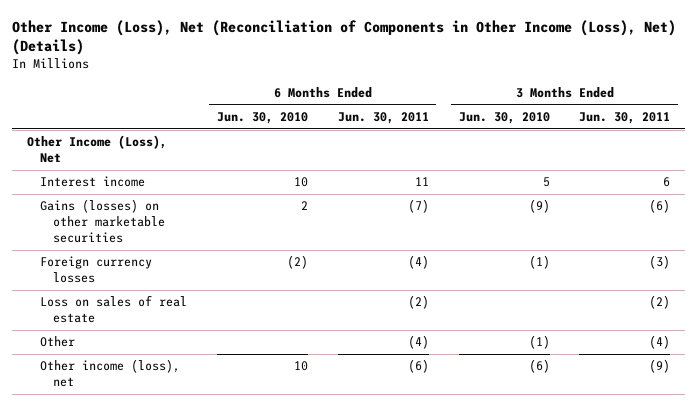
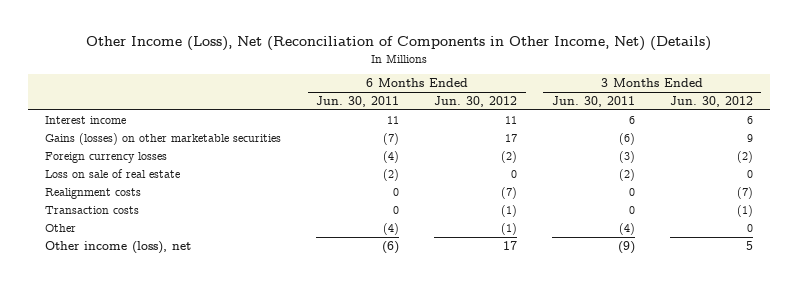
[12,19,677,56] Other Income (Loss), Net (Reconciliation of Components in Other Income (Loss), Net) (Details) -> [86,36,712,52] Other Income (Loss), Net (Reconciliation of Components in Other Income, Net) (Details)
[216,112,308,125] Jun. 30, 2010 -> none
[458,112,550,125] Jun. 30, 2010 -> none
none -> [434,96,518,108] Jun. 30, 2012
none -> [669,96,753,108] Jun. 30, 2012
[27,135,168,164] Other Income (Loss), Net -> none
[39,295,187,324] Loss on sales of real estate -> [45,168,181,178] Loss on sale of real estate
none -> [45,187,142,199] Realignment costs
none -> [45,205,140,214] Transaction costs

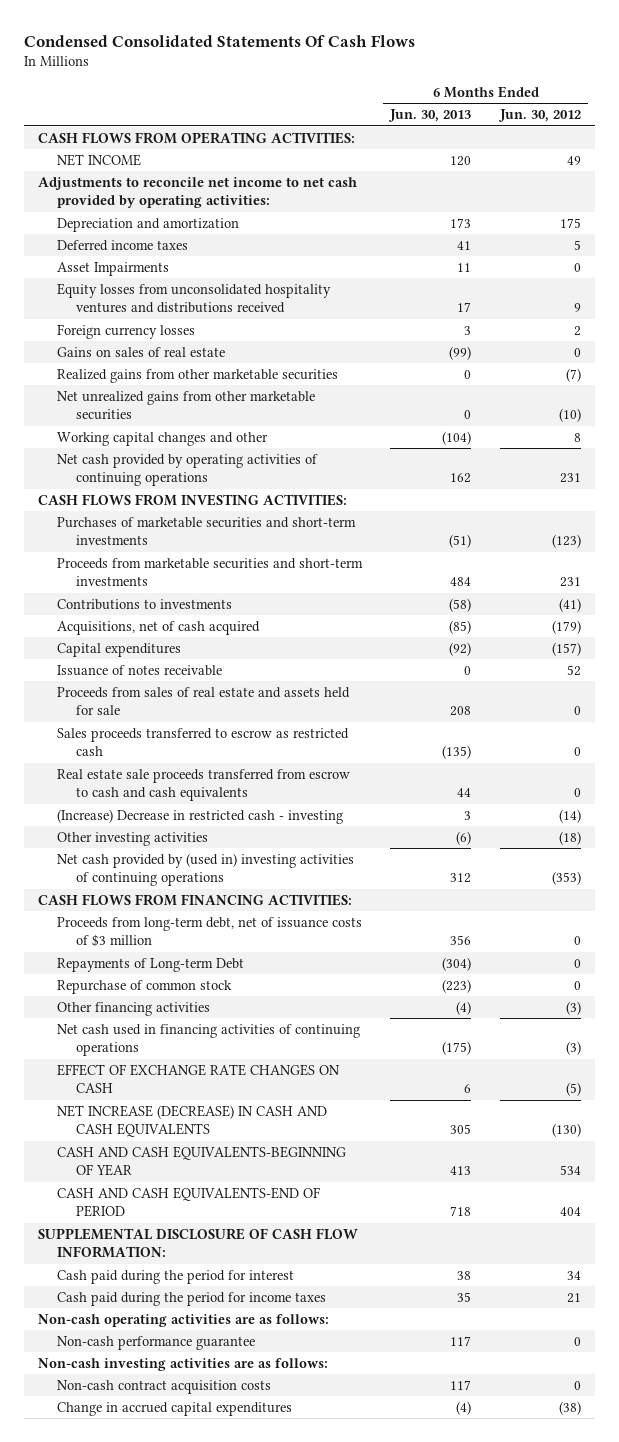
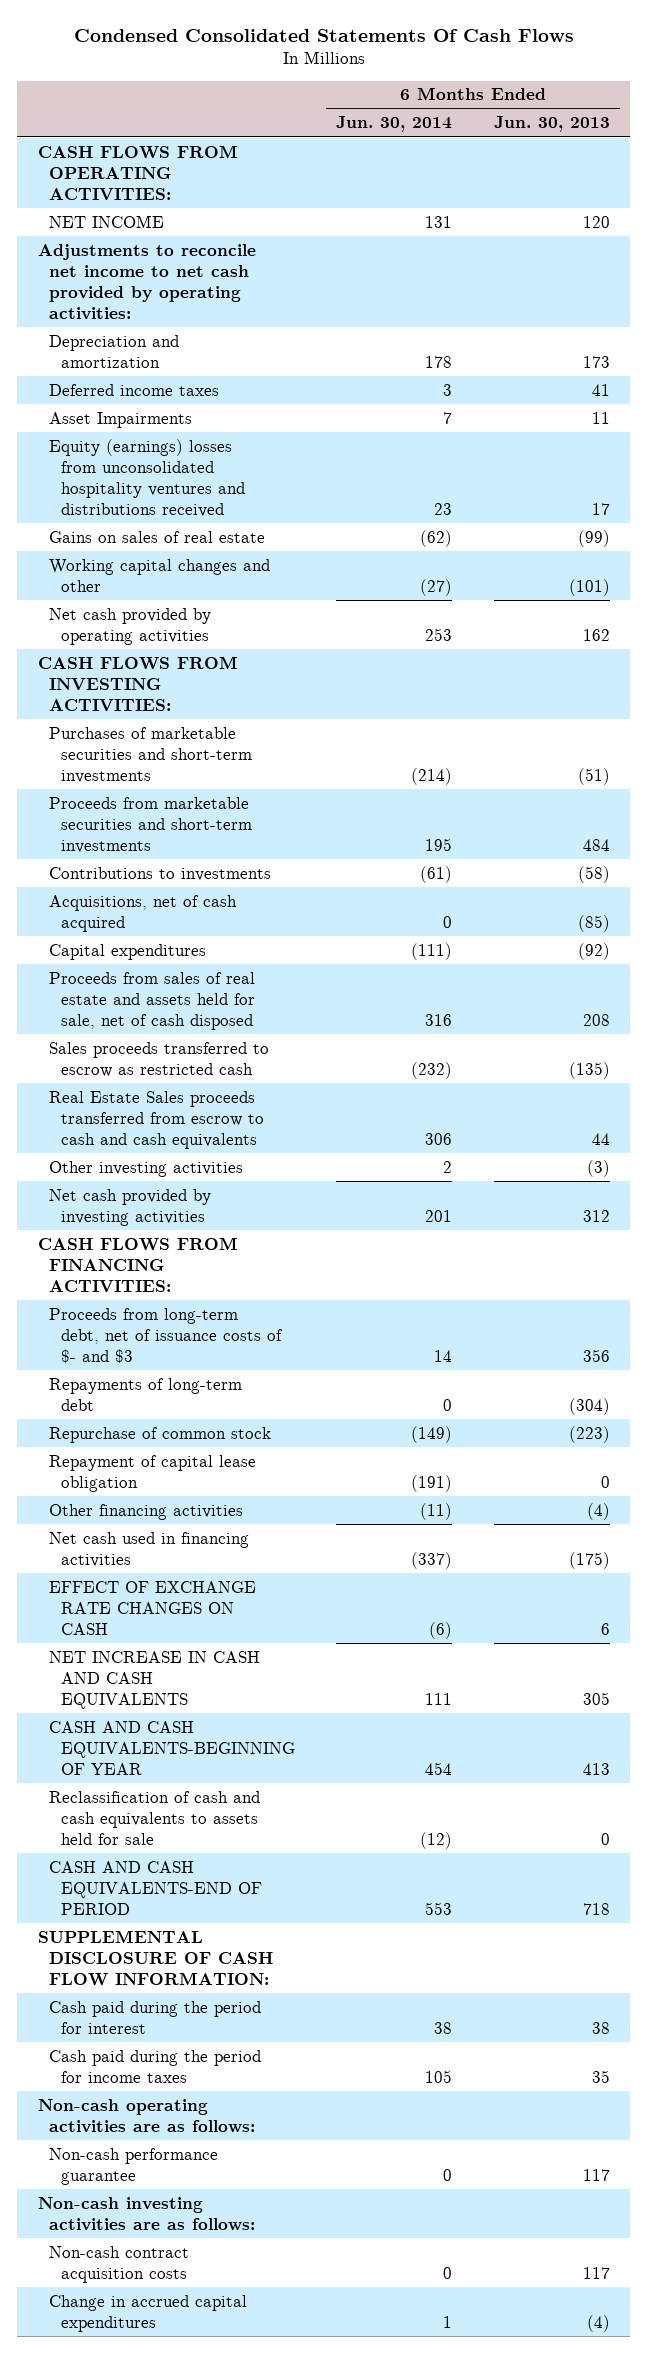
[497,109,581,123] Jun. 30, 2012 -> none
none -> [336,116,453,133] Jun. 30, 2014
[56,323,195,339] Foreign currency losses -> none
[56,282,331,314] Equity losses from unconsolidated hospitality ventures and distributions received -> [49,438,245,517] Equity (earnings) losses from unconsolidated hospitality ventures and distributions received
[56,368,338,383] Realized gains from other marketable securities -> none
[56,390,315,421] Net unrealized gains from other marketable securities -> none
[442,430,472,445] (104) -> [568,578,610,596] (101)
[56,453,318,487] Net cash provided by operating activities of continuing operations -> [49,607,212,645] Net cash provided by operating activities
[56,664,222,676] Issuance of notes receivable -> none
[56,686,350,716] Proceeds from sales of real estate and assets held for sale -> [49,971,256,1030] Proceeds from sales of real estate and assets held for sale, net of cash disposed
[56,808,343,824] (Increase) Decrease in restricted cash - investing -> none
[56,768,350,802] Real estate sale proceeds transferred from escrow to cash and cash equivalents -> [49,1090,264,1149] Real Estate Sales proceeds transferred from escrow to cash and cash equivalents
[456,830,472,845] (6) -> [586,1159,610,1177] (3)
[56,852,354,887] Net cash provided by (used in) investing activities of continuing operations -> [49,1188,212,1226] Net cash provided by investing activities
[56,916,362,948] Proceeds from long-term debt, net of issuance costs of $3 million -> [49,1307,283,1363] Proceeds from long-term debt, net of issuance costs of $- and $3
[56,957,244,972] Repayments of Long-term Debt -> [49,1377,243,1411] Repayments of long-term debt
none -> [49,1454,257,1492] Repayment of capital lease obligation
[56,1023,360,1057] Net cash used in financing activities of continuing operations -> [49,1531,250,1567] Net cash used in financing activities
[56,1104,327,1138] NET INCREASE (DECREASE) IN CASH AND CASH EQUIVALENTS -> [49,1650,261,1709] NET INCREASE IN CASH AND CASH EQUIVALENTS
none -> [49,1790,261,1845] Reclassification of cash and cash equivalents to assets held for sale

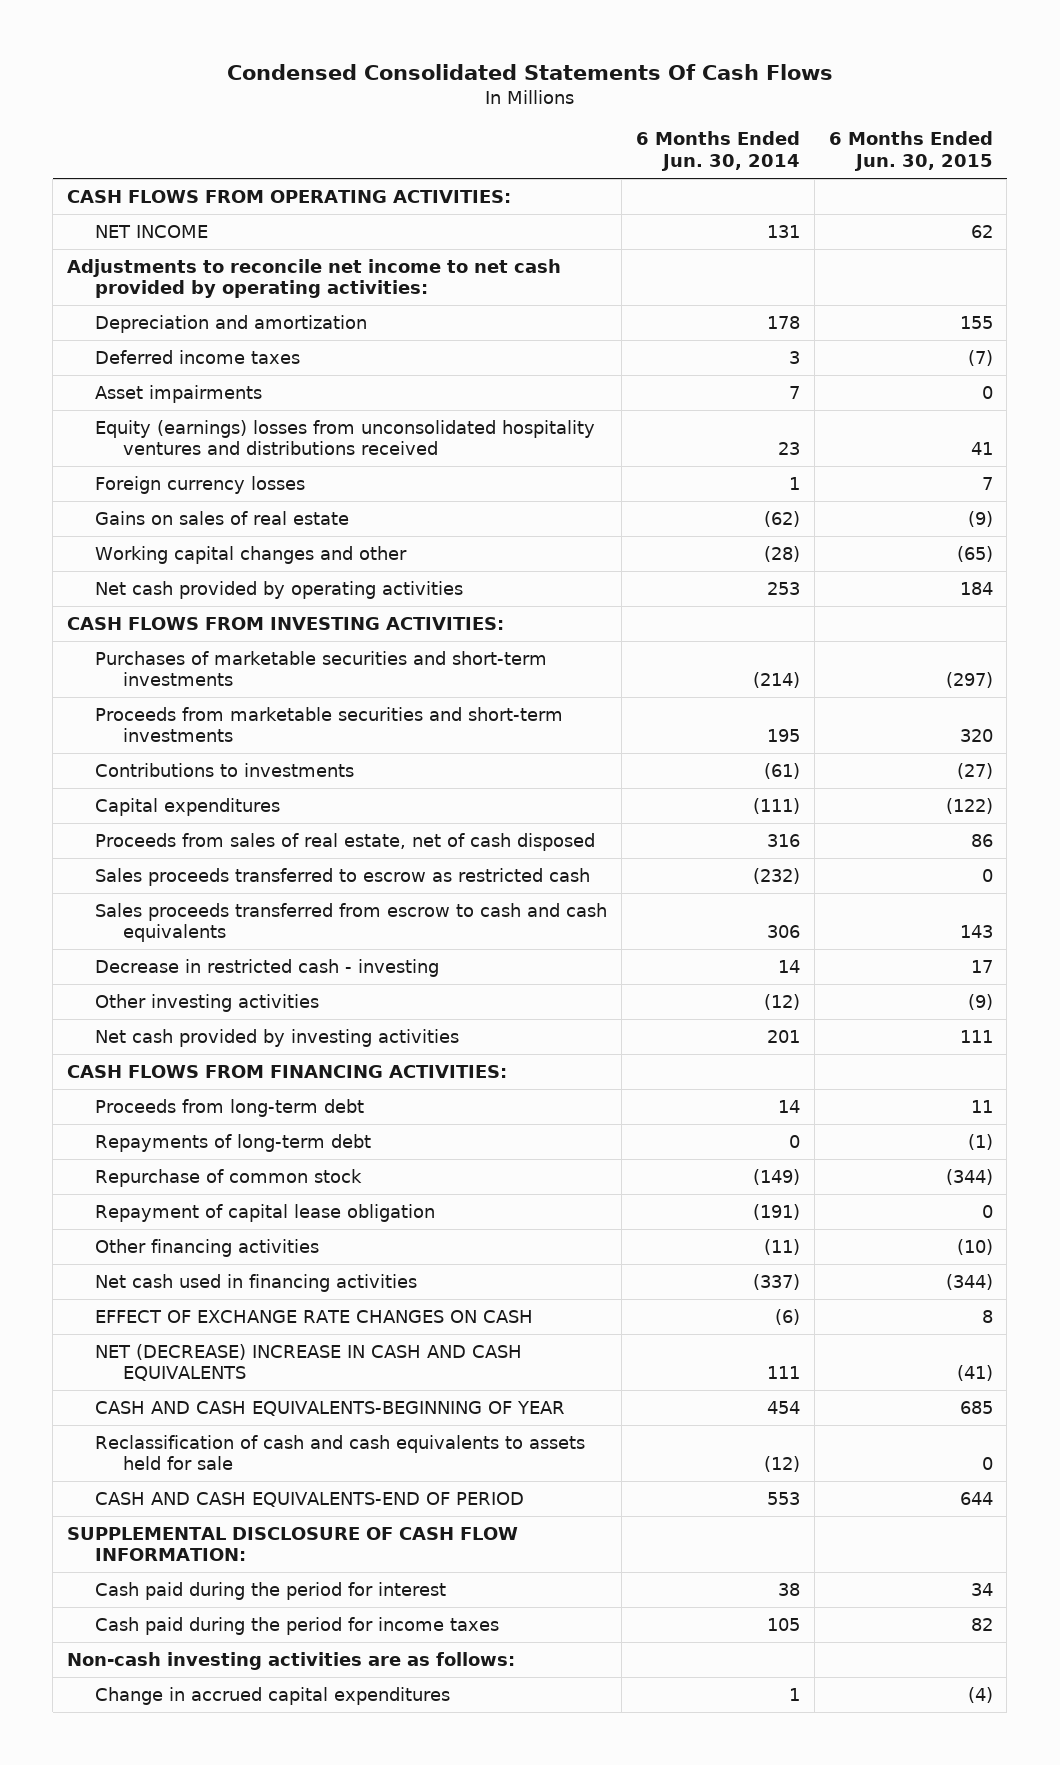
[493,116,610,133] Jun. 30, 2013 -> none
none -> [828,131,993,172] 6 Months Ended Jun. 30, 2015
[49,411,193,428] Asset Impairments -> [95,384,263,403] Asset impairments
none -> [95,475,306,494] Foreign currency losses
[420,578,453,596] (27) -> [763,545,800,562] (28)
[49,894,238,932] Acquisitions, net of cash acquired -> none
[49,971,256,1030] Proceeds from sales of real estate and assets held for sale, net of cash disposed -> [95,832,596,851] Proceeds from sales of real estate, net of cash disposed
[49,1090,264,1149] Real Estate Sales proceeds transferred from escrow to cash and cash equivalents -> [95,902,608,943] Sales proceeds transferred from escrow to cash and cash equivalents
none -> [95,958,440,977] Decrease in restricted cash - investing
[443,1160,453,1173] 2 -> [763,993,800,1010] (12)
[49,1307,283,1363] Proceeds from long-term debt, net of issuance costs of $- and $3 -> [95,1098,365,1117] Proceeds from long-term debt
[49,1650,261,1709] NET INCREASE IN CASH AND CASH EQUIVALENTS -> [95,1343,523,1382] NET (DECREASE) INCREASE IN CASH AND CASH EQUIVALENTS
[37,2098,256,2133] Non-cash operating activities are as follows: -> none
[49,2147,219,2185] Non-cash performance guarantee -> none
[49,2245,190,2283] Non-cash contract acquisition costs -> none

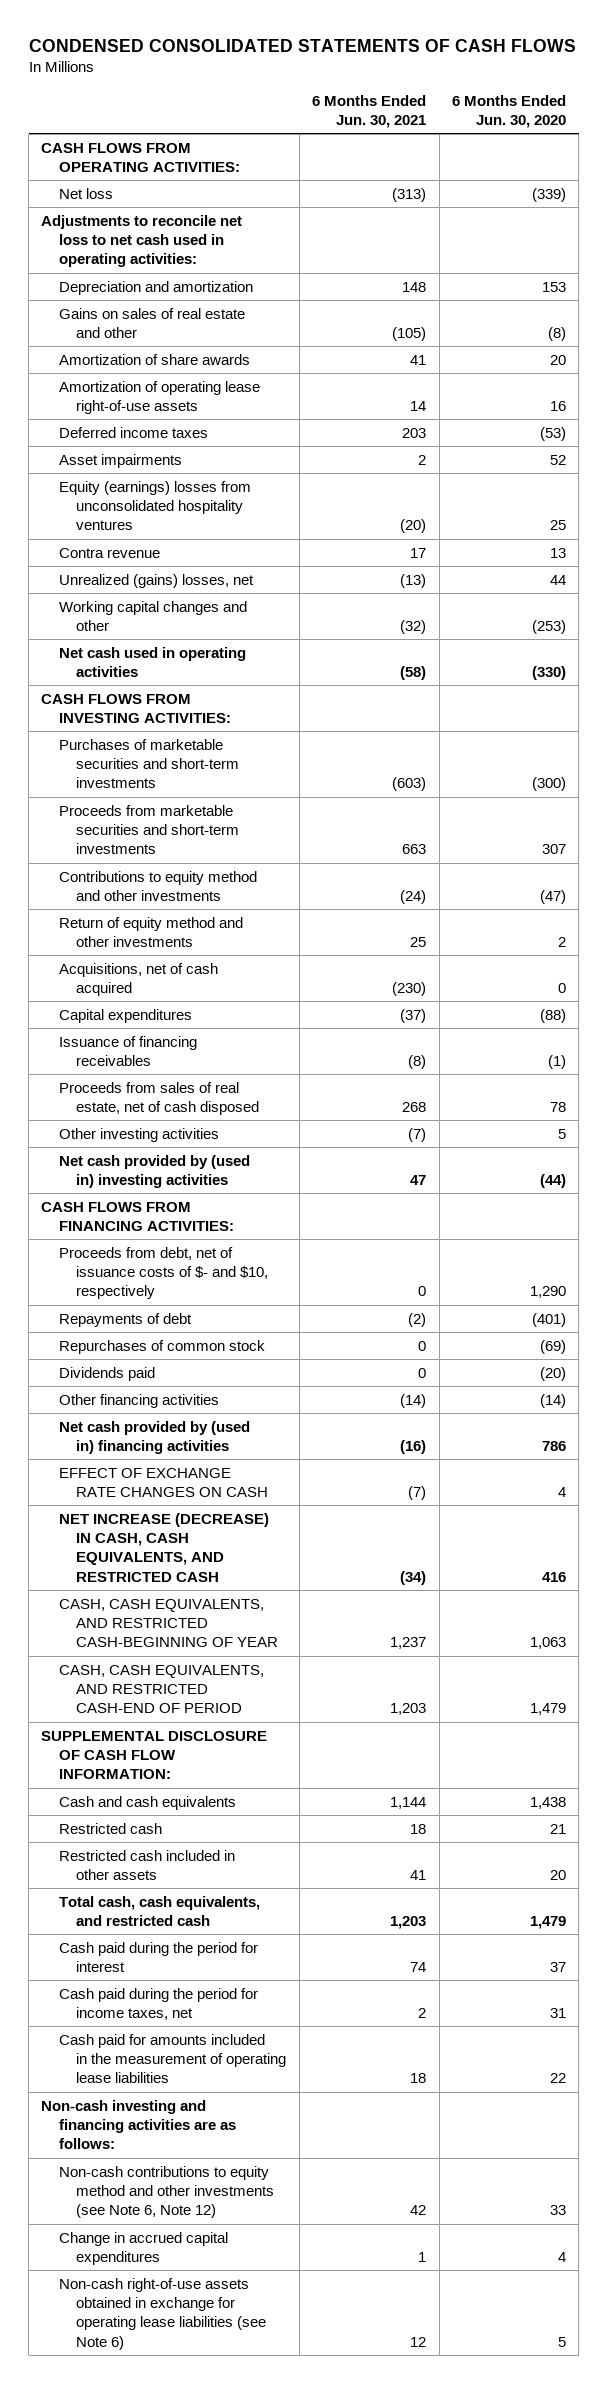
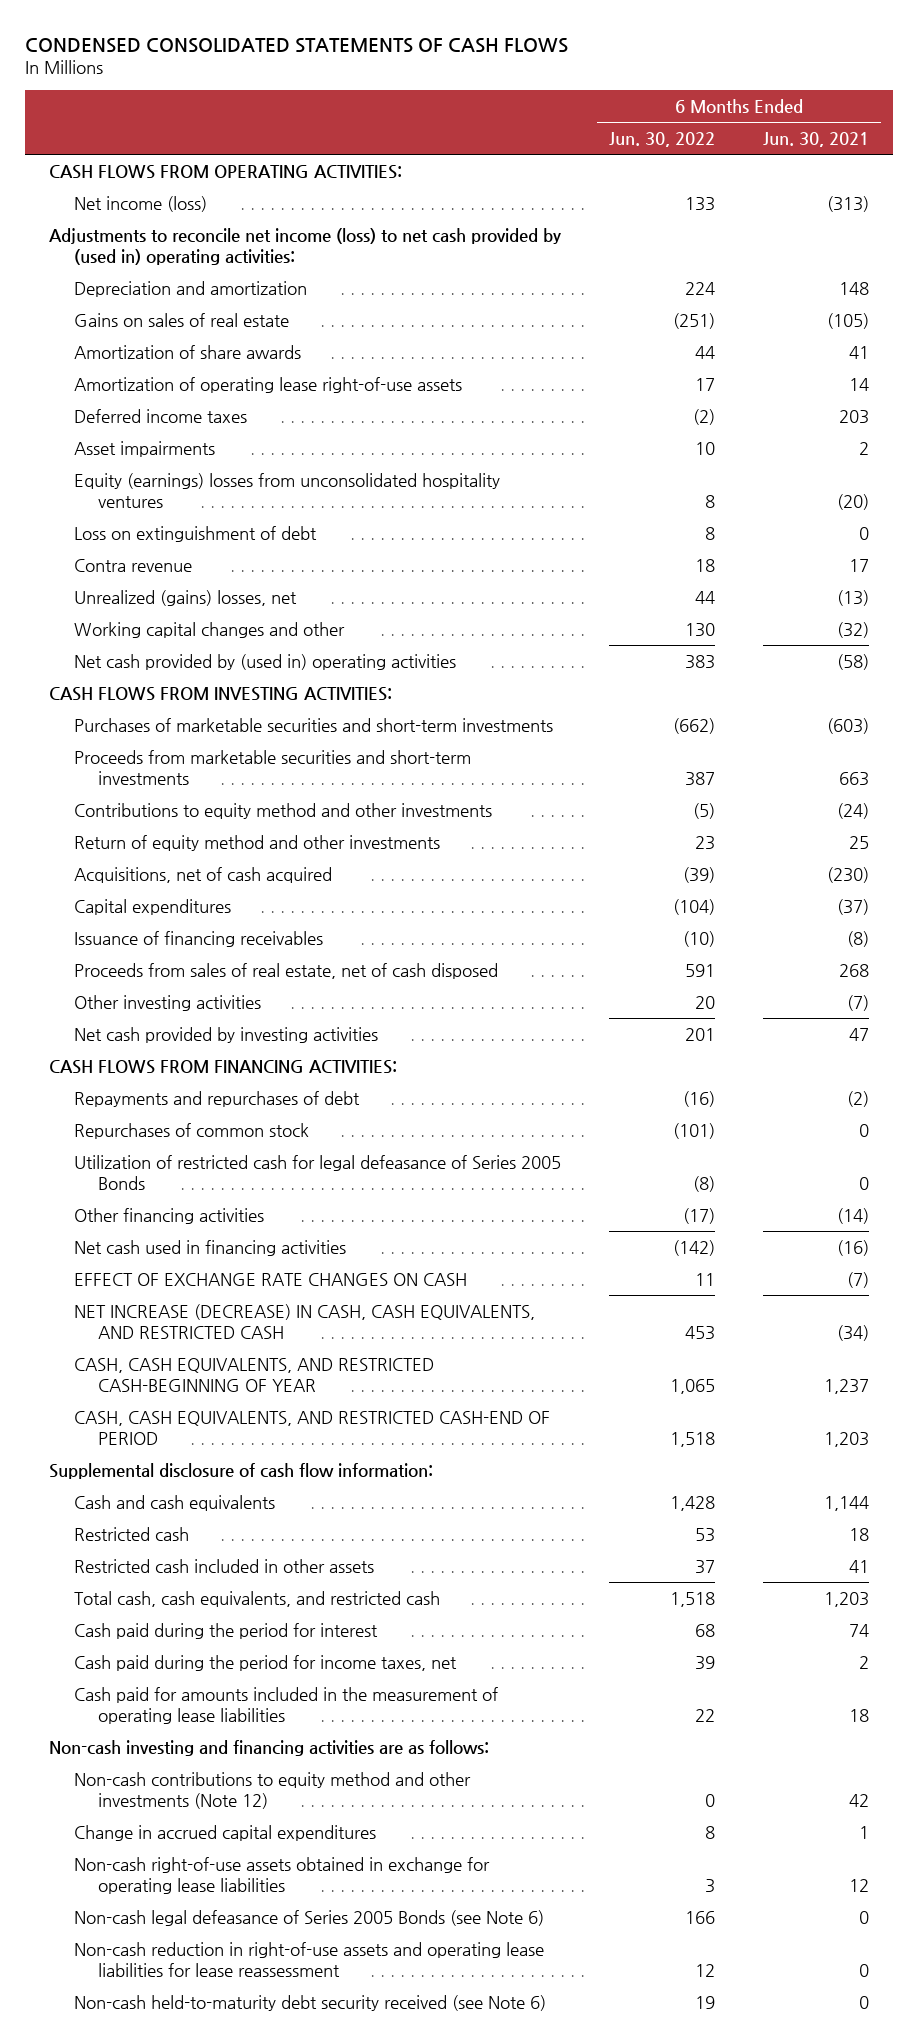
[451,94,566,129] 6 Months Ended Jun. 30, 2020 -> none
none -> [608,132,715,148] Jun. 30, 2022
[58,187,113,199] Net loss -> [73,195,207,212] Net income (loss)
[41,214,243,268] Adjustments to reconcile net loss to net cash used in operating activities: -> [49,227,562,265] Adjustments to reconcile net income (loss) to net cash provided by (used in) operating activities:
[58,307,245,339] Gains on sales of real estate and other -> [73,312,289,327] Gains on sales of real estate
none -> [73,525,317,542] Loss on extinguishment of debt
[58,646,246,678] Net cash used in operating activities -> [73,653,456,670] Net cash provided by (used in) operating activities
[58,1154,250,1189] Net cash provided by (used in) investing activities -> [73,1026,378,1043] Net cash provided by investing activities
[58,1246,269,1300] Proceeds from debt, net of issuance costs of $- and $10, respectively -> none
[58,1312,192,1327] Repayments of debt -> [73,1090,360,1107] Repayments and repurchases of debt
[58,1366,155,1381] Dividends paid -> none
none -> [73,1154,561,1190] Utilization of restricted cash for legal defeasance of Series 2005 Bonds
[58,1420,250,1455] Net cash provided by (used in) financing activities -> [73,1239,346,1256] Net cash used in financing activities
[41,1730,268,1780] SUPPLEMENTAL DISCLOSURE OF CASH FLOW INFORMATION: -> [49,1462,434,1479] Supplemental disclosure of cash flow information:
[58,2165,275,2219] Non-cash contributions to equity method and other investments (see Note 6, Note 12) -> [73,1771,471,1809] Non-cash contributions to equity method and other investments (Note 12)
[58,2277,267,2350] Non-cash right-of-use assets obtained in exchange for operating lease liabilities (see Note 6) -> [73,1856,490,1894] Non-cash right-of-use assets obtained in exchange for operating lease liabilities
none -> [73,1909,544,1926] Non-cash legal defeasance of Series 2005 Bonds (see Note 6)
none -> [73,1941,544,1977] Non-cash reduction in right-of-use assets and operating lease liabilities for lease reassessment
none -> [73,1994,546,2011] Non-cash held-to-maturity debt security received (see Note 6)

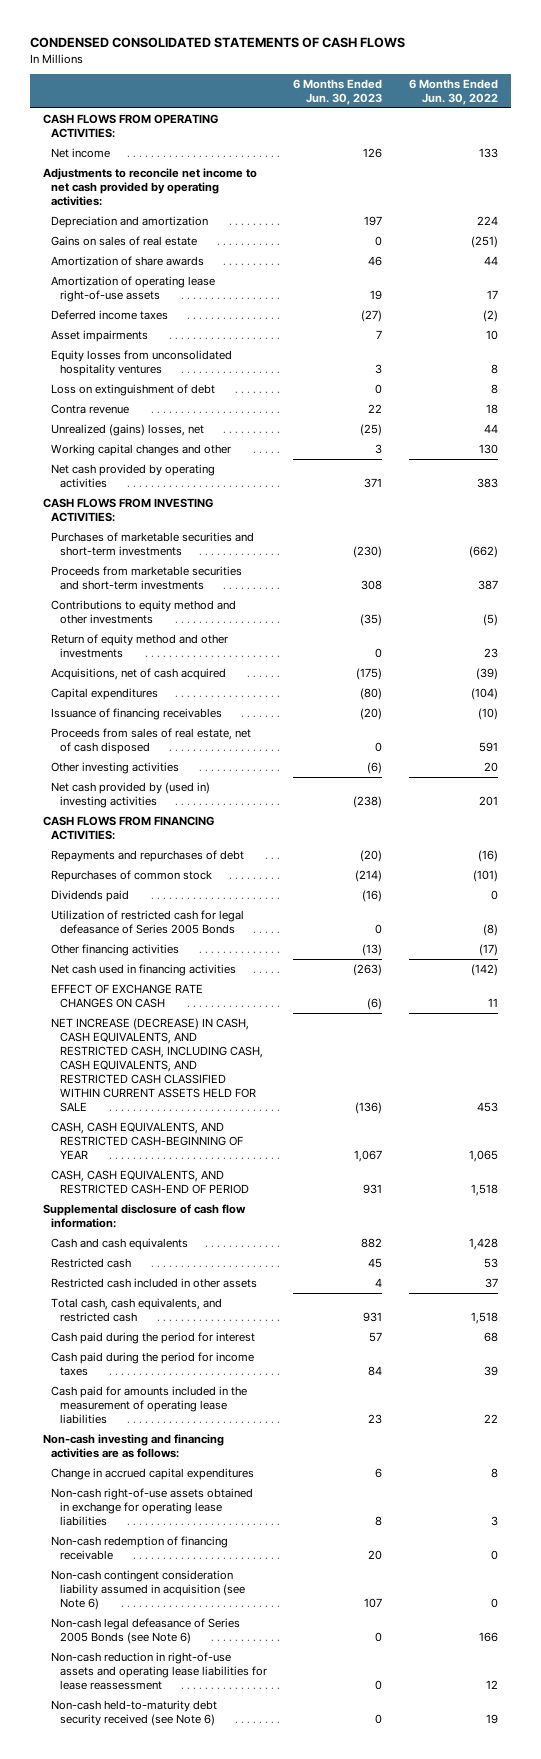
[762,132,869,148] Jun. 30, 2021 -> none
none -> [293,78,383,105] 6 Months Ended Jun. 30, 2023
[73,195,207,212] Net income (loss) -> [51,148,111,159] Net income
[49,227,562,265] Adjustments to reconcile net income (loss) to net cash provided by (used in) operating activities: -> [43,168,258,207] Adjustments to reconcile net income to net cash provided by operating activities:
[73,472,500,508] Equity (earnings) losses from unconsolidated hospitality ventures -> [51,350,233,377] Equity losses from unconsolidated hospitality ventures
[73,653,456,670] Net cash provided by (used in) operating activities -> [51,464,216,489] Net cash provided by operating activities
[73,1026,378,1043] Net cash provided by investing activities -> [51,782,211,809] Net cash provided by (used in) investing activities
none -> [51,890,130,903] Dividends paid
[73,1303,535,1339] NET INCREASE (DECREASE) IN CASH, CASH EQUIVALENTS, AND RESTRICTED CASH -> [51,1018,263,1113] NET INCREASE (DECREASE) IN CASH, CASH EQUIVALENTS, AND RESTRICTED CASH, INCLUDING CASH, CASH EQUIVALENTS, AND RESTRICTED CASH CLASSIFIED WITHIN CURRENT ASSETS HELD FOR SALE
[73,1654,457,1671] Cash paid during the period for income taxes, net -> [51,1352,255,1377] Cash paid during the period for income taxes
[73,1771,471,1809] Non-cash contributions to equity method and other investments (Note 12) -> none
none -> [51,1536,229,1561] Non-cash redemption of financing receivable
none -> [51,1570,245,1611] Non-cash contingent consideration liability assumed in acquisition (see Note 6)

